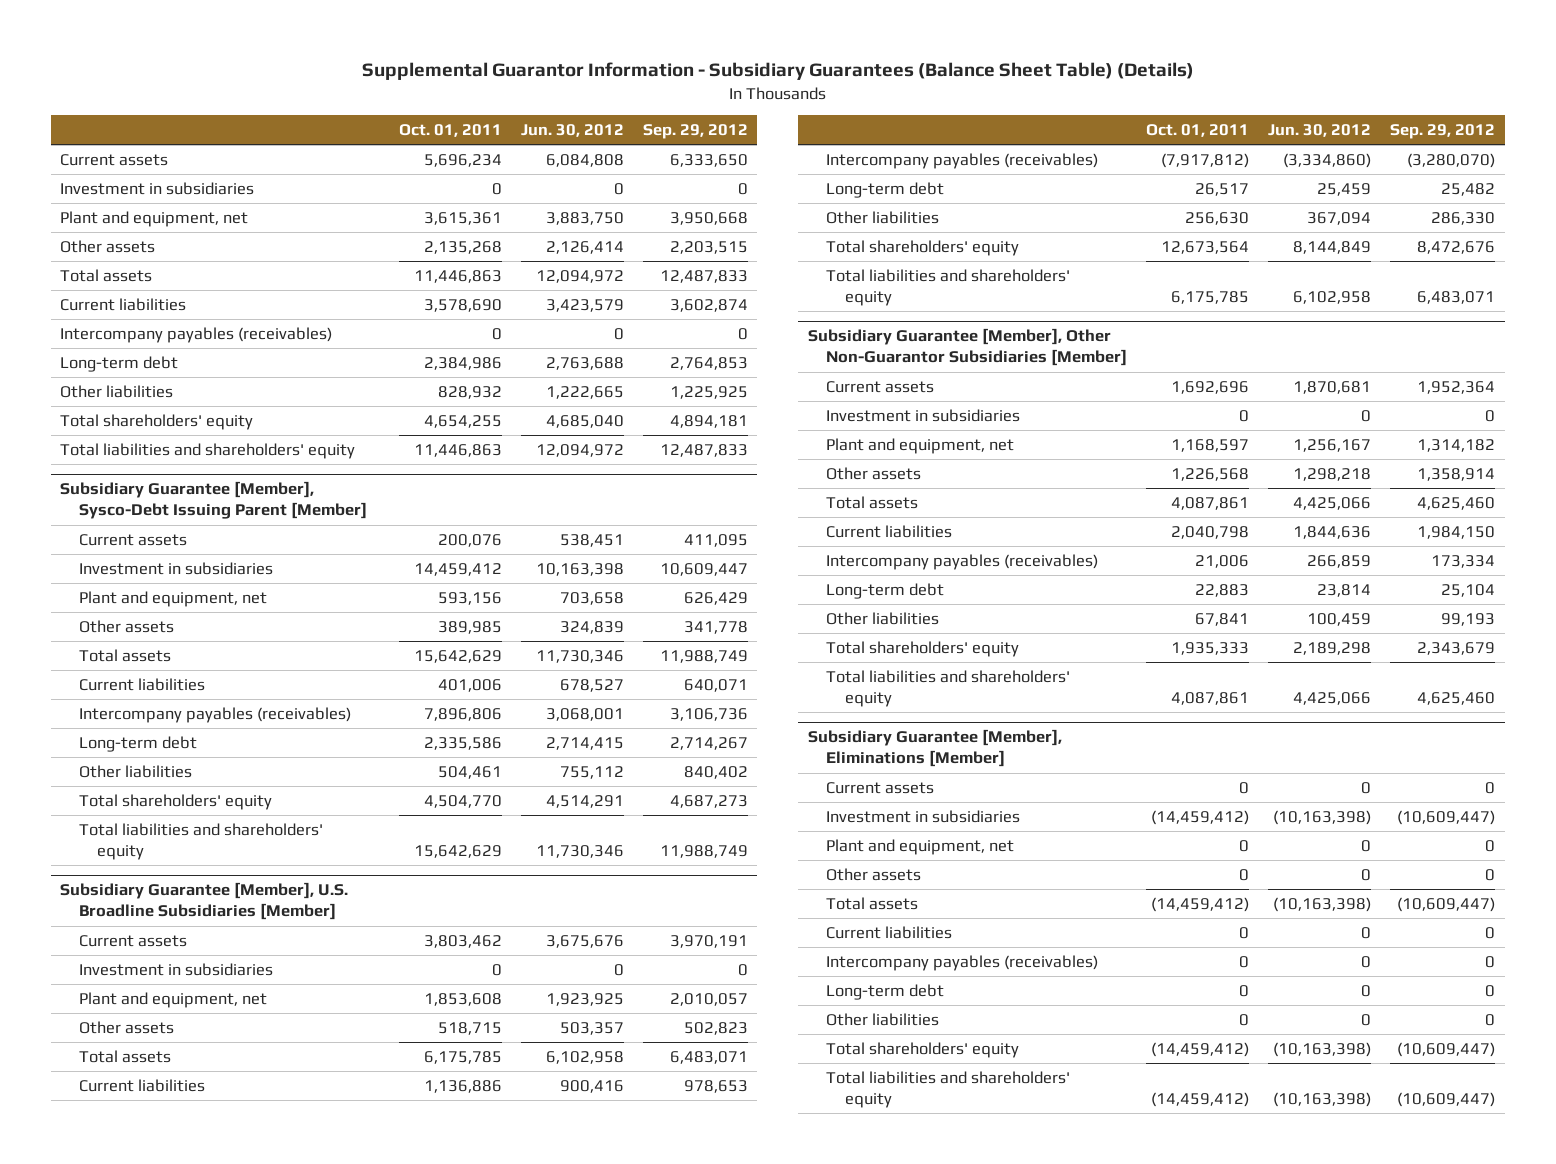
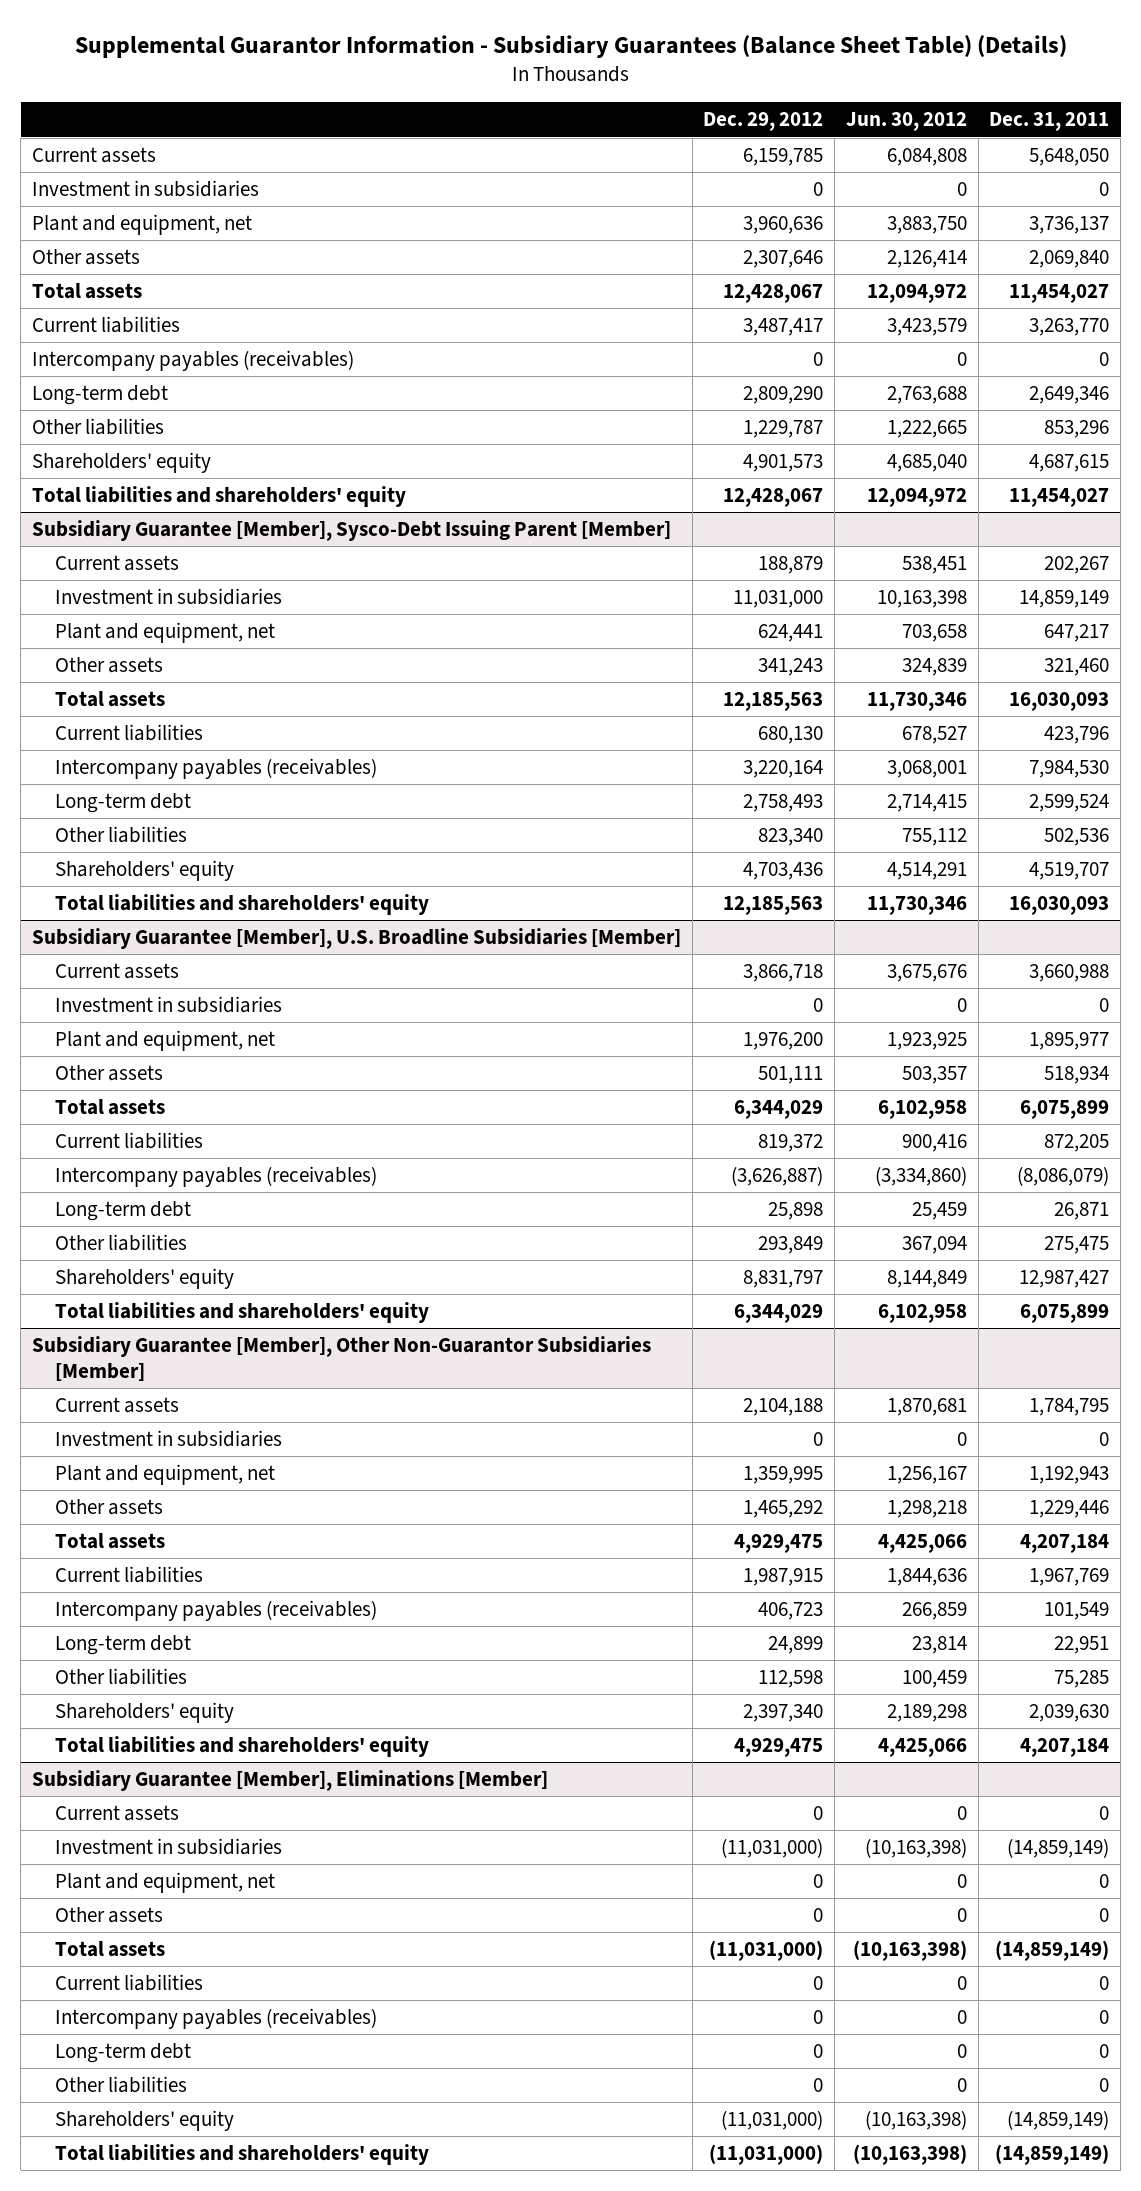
[398,123,502,137] Oct. 01, 2011 -> none
[642,123,748,139] Sep. 29, 2012 -> none
none -> [703,112,824,132] Dec. 29, 2012
none -> [989,112,1110,132] Dec. 31, 2011
[60,414,254,431] Total shareholders' equity -> [31,451,211,473] Shareholders' equity
[78,794,272,811] Total shareholders' equity -> [54,859,234,881] Shareholders' equity
[826,240,1020,257] Total shareholders' equity -> [54,1267,234,1289] Shareholders' equity
[826,641,1020,658] Total shareholders' equity -> [54,1701,234,1723] Shareholders' equity
[826,1042,1020,1059] Total shareholders' equity -> [54,2109,234,2131] Shareholders' equity

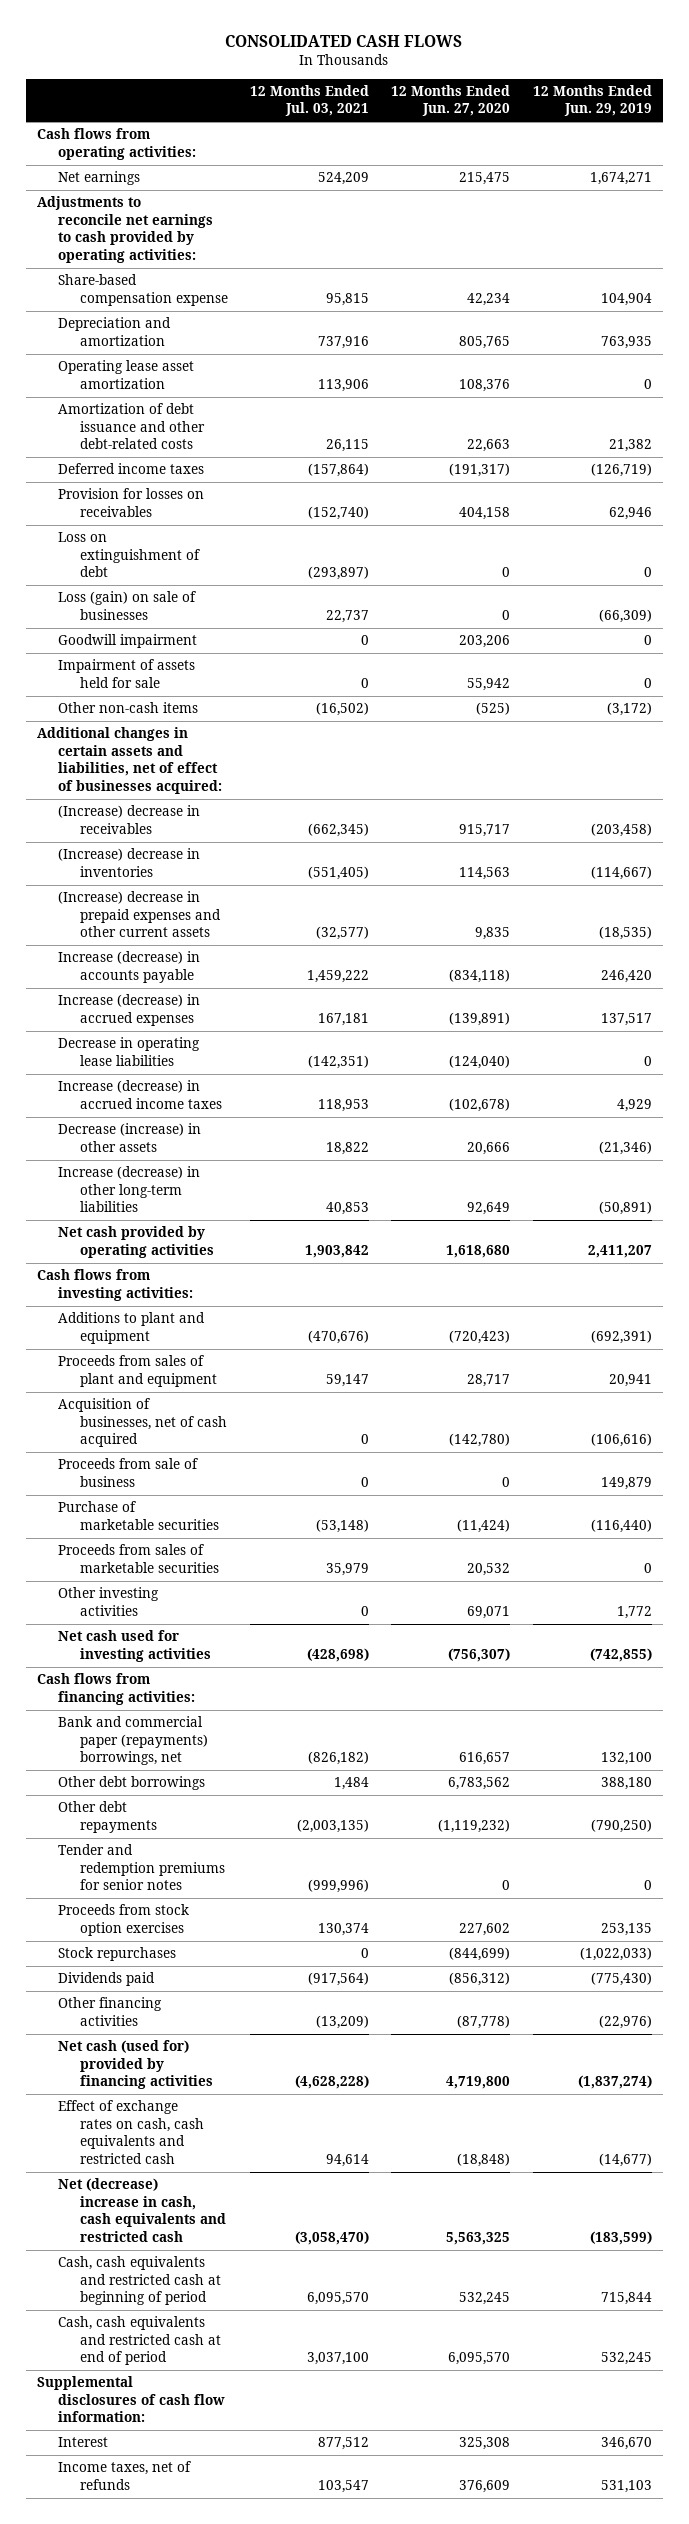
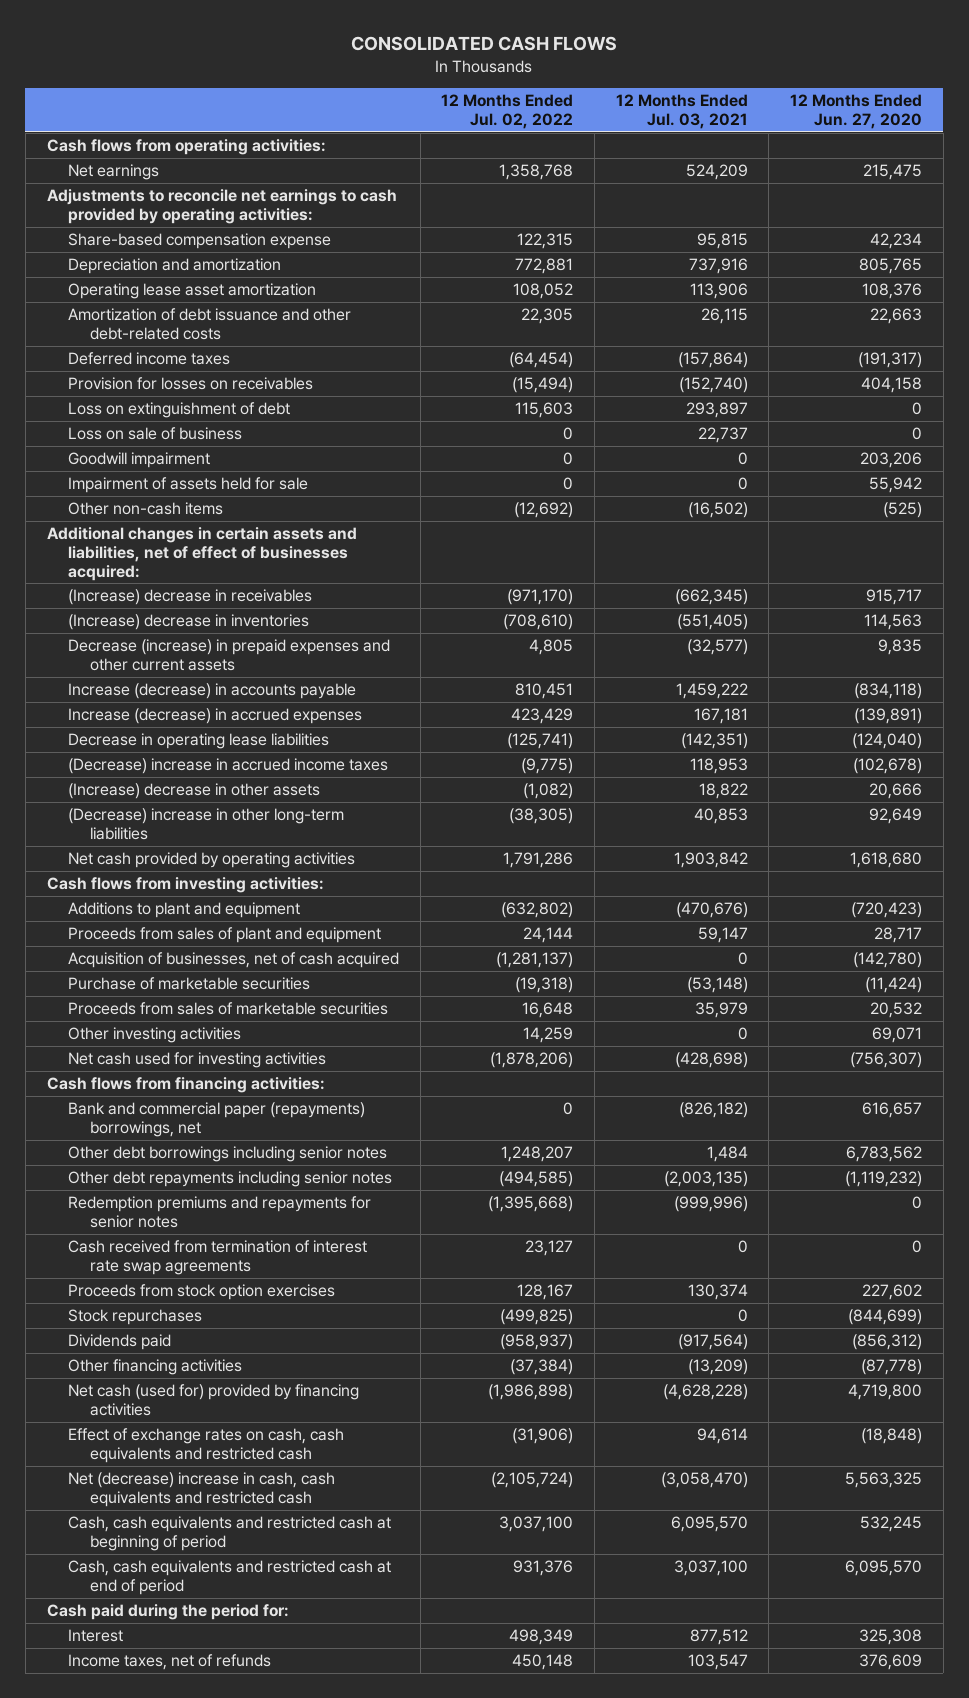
[532,84,652,117] 12 Months Ended Jun. 29, 2019 -> none
none -> [441,94,574,130] 12 Months Ended Jul. 02, 2022
[308,566,370,581] (293,897) -> [685,402,748,419] 293,897
[58,591,197,620] Loss (gain) on sale of businesses -> [68,427,243,441] Loss on sale of business
[58,891,221,938] (Increase) decrease in prepaid expenses and other current assets -> [68,639,391,671] Decrease (increase) in prepaid expenses and other current assets
[58,1080,222,1109] Increase (decrease) in accrued income taxes -> [68,758,389,775] (Decrease) increase in accrued income taxes
[58,1123,202,1152] Decrease (increase) in other assets -> [68,783,321,800] (Increase) decrease in other assets
[58,1166,201,1213] Increase (decrease) in other long-term liabilities -> [68,808,345,840] (Decrease) increase in other long-term liabilities
[58,1458,199,1487] Proceeds from sale of business -> none
[58,1776,206,1791] Other debt borrowings -> [68,1146,388,1163] Other debt borrowings including senior notes
[58,1801,157,1833] Other debt repayments -> [68,1171,393,1188] Other debt repayments including senior notes
[58,1844,225,1891] Tender and redemption premiums for senior notes -> [68,1196,372,1228] Redemption premiums and repayments for senior notes
none -> [68,1240,368,1275] Cash received from termination of interest rate swap agreements
[36,2376,226,2423] Supplemental disclosures of cash flow information: -> none
none -> [46,1604,289,1621] Cash paid during the period for:

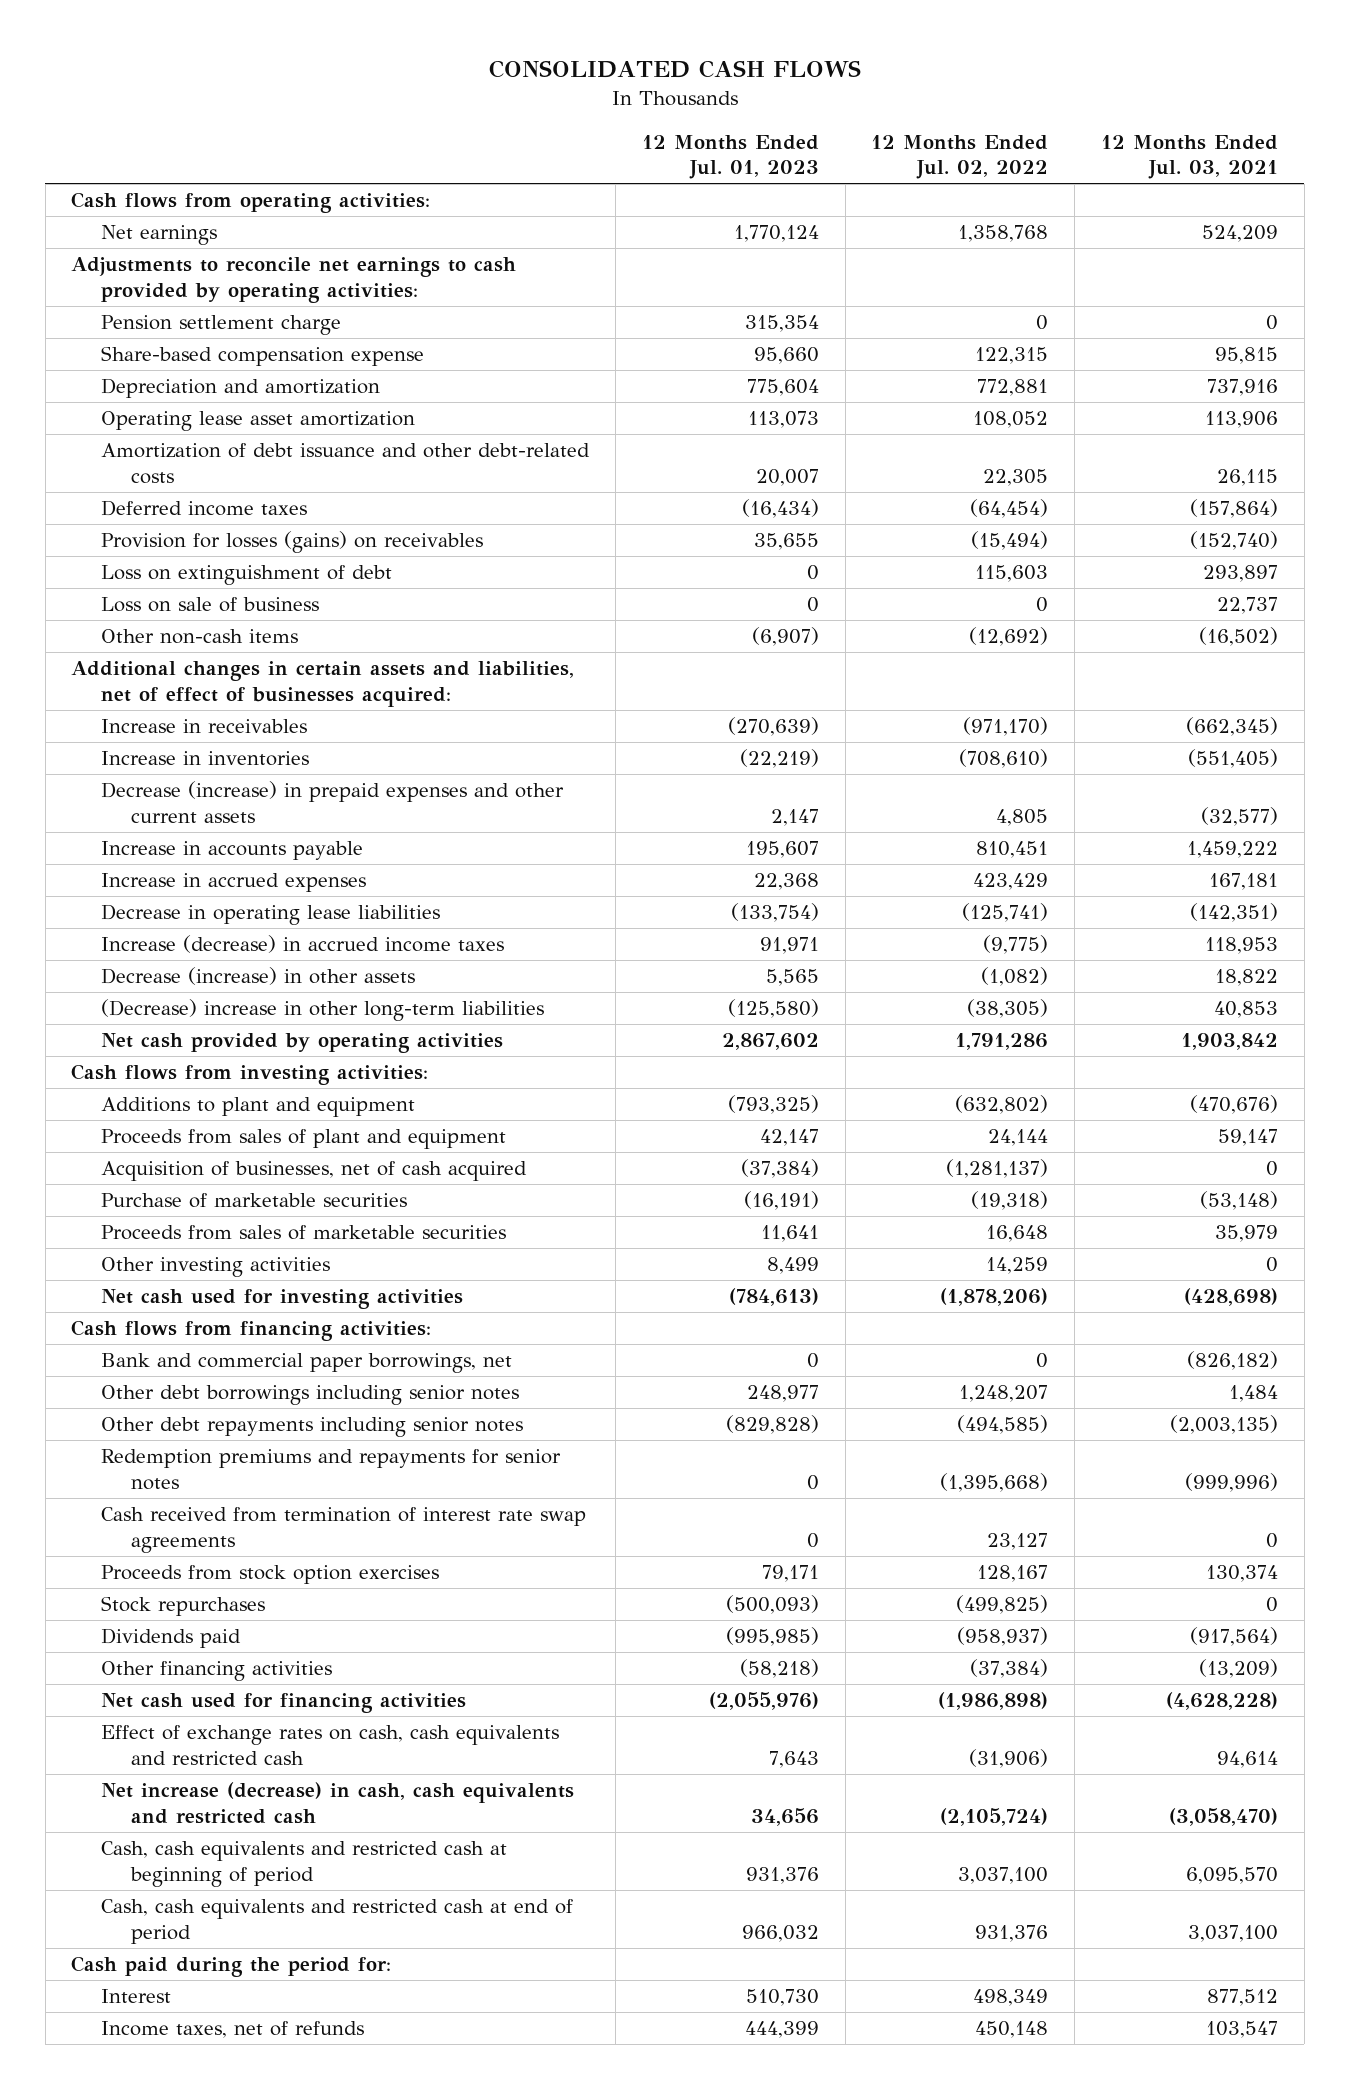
[790,94,923,130] 12 Months Ended Jun. 27, 2020 -> none
none -> [641,134,819,180] 12 Months Ended Jul. 01, 2023
none -> [101,315,342,336] Pension settlement charge
[68,377,314,391] Provision for losses on receivables -> [101,531,484,554] Provision for losses (gains) on receivables
[68,452,211,469] Goodwill impairment -> none
[68,477,309,494] Impairment of assets held for sale -> none
[68,589,313,606] (Increase) decrease in receivables -> [101,719,308,734] Increase in receivables
[68,614,310,631] (Increase) decrease in inventories -> [101,751,310,767] Increase in inventories
[68,683,357,700] Increase (decrease) in accounts payable -> [101,841,364,861] Increase in accounts payable
[68,708,363,725] Increase (decrease) in accrued expenses -> [101,873,367,893] Increase in accrued expenses
[68,758,389,775] (Decrease) increase in accrued income taxes -> [101,935,505,954] Increase (decrease) in accrued income taxes
[68,783,321,800] (Increase) decrease in other assets -> [101,967,416,986] Decrease (increase) in other assets
[68,1102,366,1137] Bank and commercial paper (repayments) borrowings, net -> [101,1353,513,1374] Bank and commercial paper borrowings, net
[68,1384,360,1416] Net cash (used for) provided by financing activities -> [101,1693,467,1714] Net cash used for financing activities
[68,1472,336,1507] Net (decrease) increase in cash, cash equivalents and restricted cash -> [101,1782,575,1824] Net increase (decrease) in cash, cash equivalents and restricted cash

